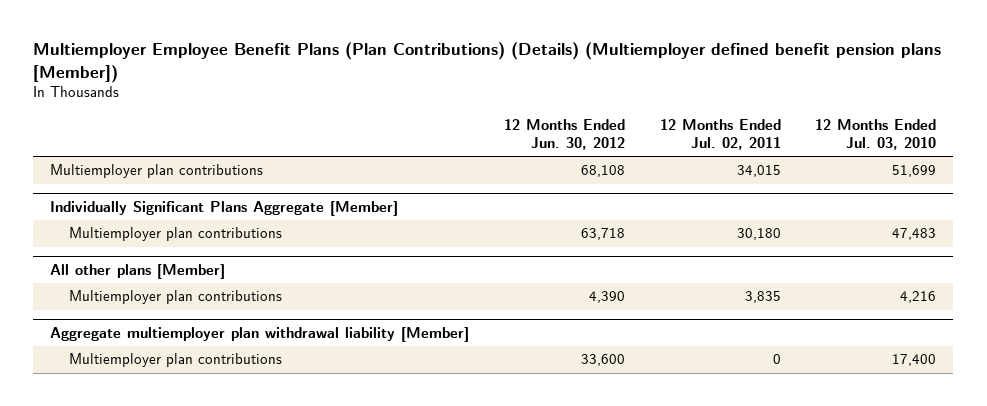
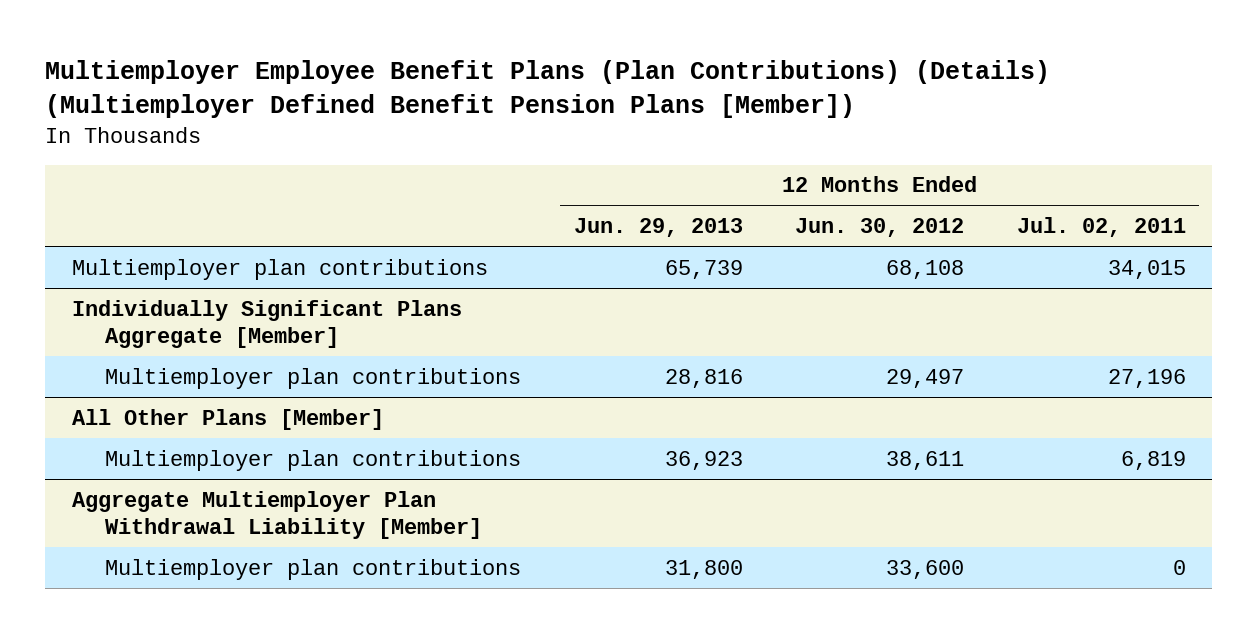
[33,42,942,83] Multiemployer Employee Benefit Plans (Plan Contributions) (Details) (Multiemployer defined benefit pension plans [Member]) -> [45,60,1051,119] Multiemployer Employee Benefit Plans (Plan Contributions) (Details) (Multiemployer Defined Benefit Pension Plans [Member])
[815,118,937,151] 12 Months Ended Jul. 03, 2010 -> none
none -> [573,218,743,238] Jun. 29, 2013
[581,228,626,241] 63,718 -> [886,368,965,388] 29,497
[736,228,781,241] 30,180 -> [1107,368,1186,388] 27,196
[50,263,226,279] All other plans [Member] -> [71,408,384,430] All Other Plans [Member]
[589,291,626,304] 4,390 -> [886,450,965,470] 38,611
[744,291,781,304] 3,835 -> [1120,450,1186,470] 6,819
[50,326,470,342] Aggregate multiemployer plan withdrawal liability [Member] -> [71,490,482,540] Aggregate Multiemployer Plan Withdrawal Liability [Member]

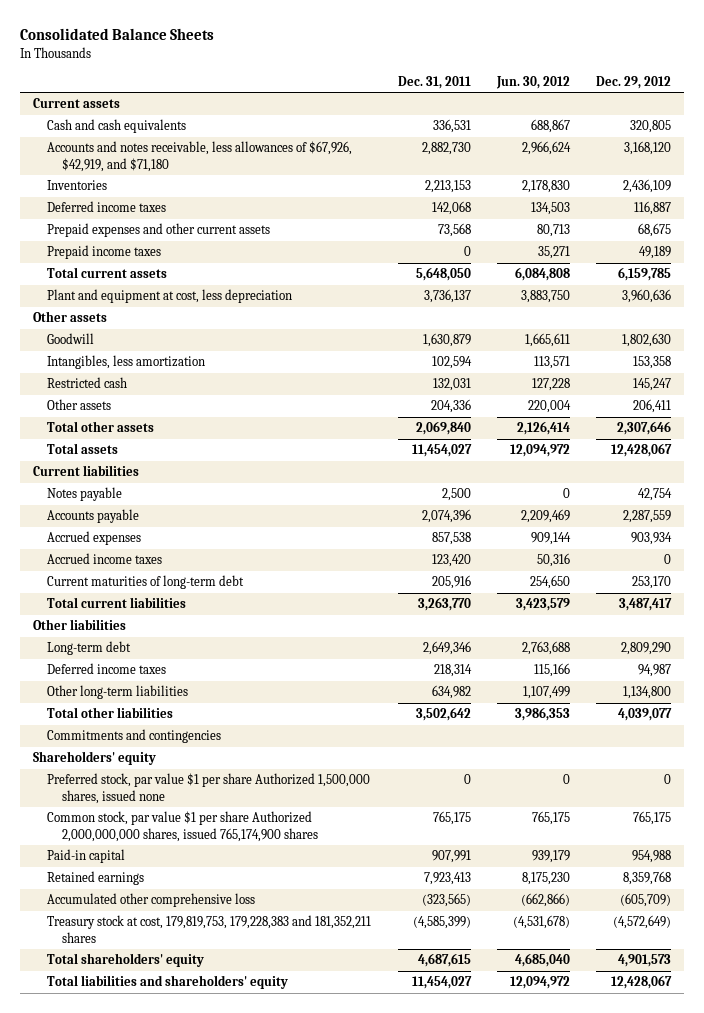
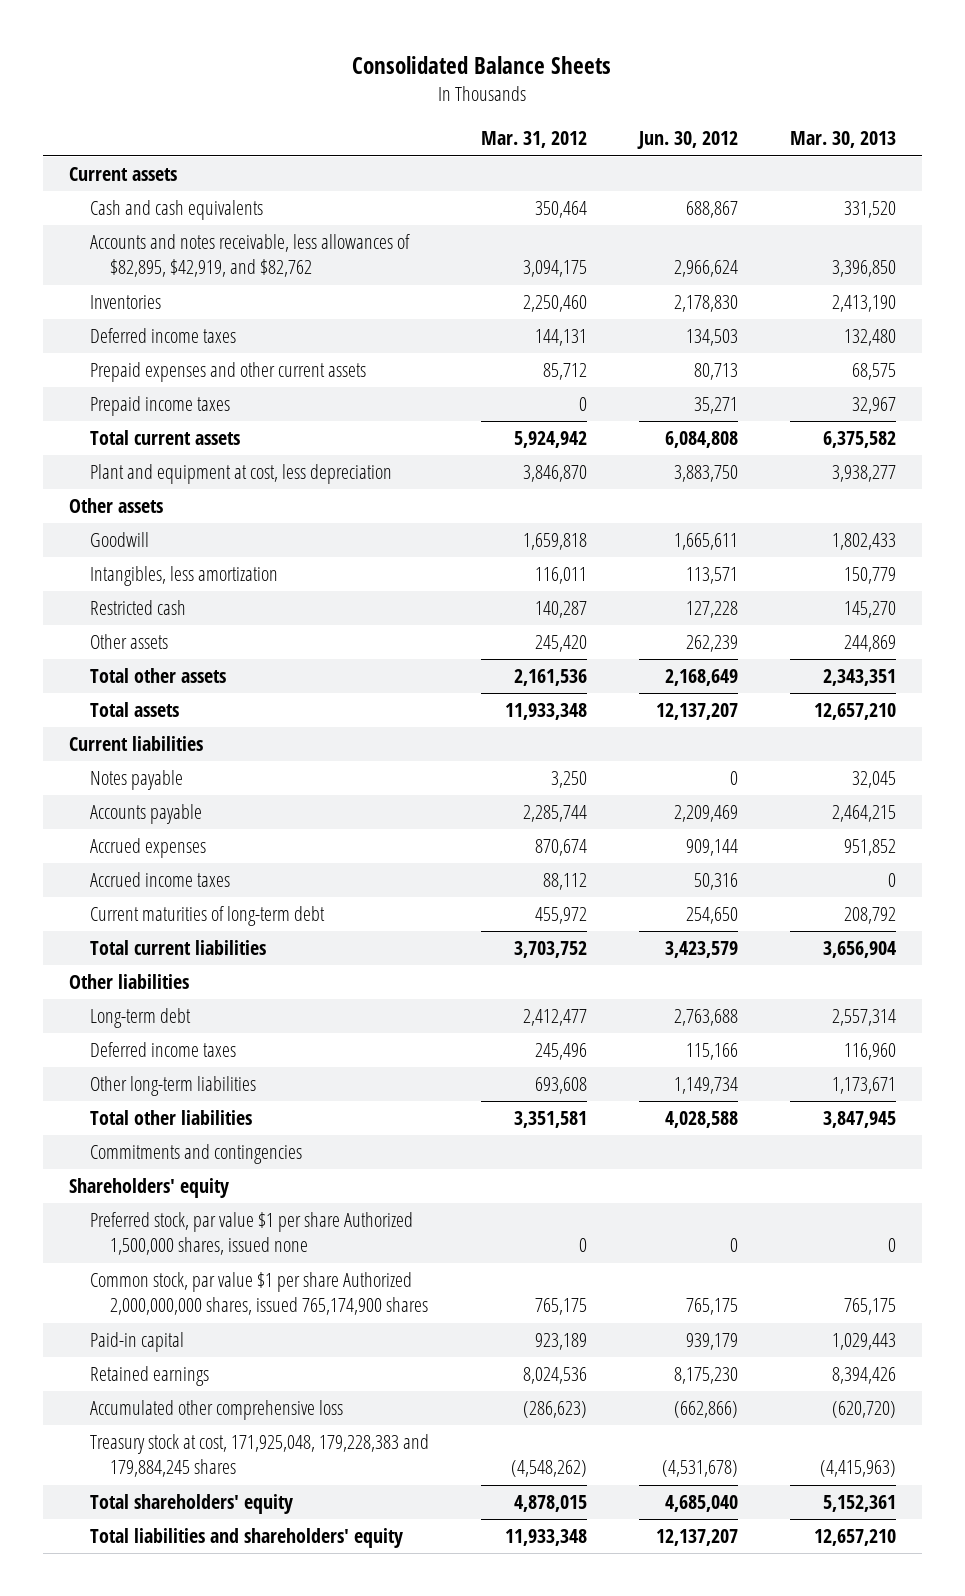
[397,75,471,89] Dec. 31, 2011 -> none
[595,75,671,89] Dec. 29, 2012 -> none
none -> [480,131,587,149] Mar. 31, 2012
none -> [789,131,896,149] Mar. 30, 2013
[47,141,353,173] Accounts and notes receivable, less allowances of $67,926, $42,919, and $71,180 -> [89,234,410,278] Accounts and notes receivable, less allowances of $82,895, $42,919, and $82,762
[527,400,571,414] 220,004 -> [685,635,738,653] 262,239
[516,421,570,436] 2,126,414 -> [664,669,738,687] 2,168,649
[509,444,570,458] 12,094,972 -> [655,703,738,721] 12,137,207
[522,686,570,700] 1,107,499 -> [673,1077,738,1095] 1,149,734
[514,707,570,722] 3,986,353 -> [664,1111,738,1129] 4,028,588
[47,915,372,944] Treasury stock at cost, 179,819,753, 179,228,383 and 181,352,211 shares -> [89,1434,429,1478] Treasury stock at cost, 171,925,048, 179,228,383 and 179,884,245 shares
[509,976,570,990] 12,094,972 -> [655,1529,738,1547] 12,137,207

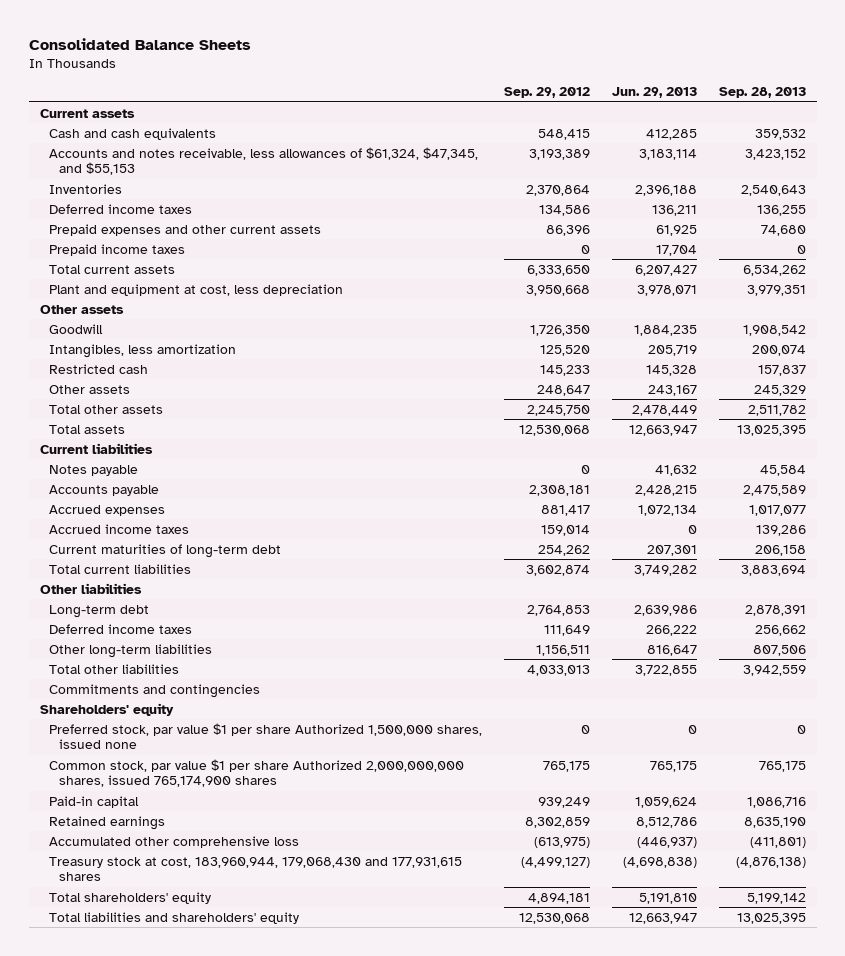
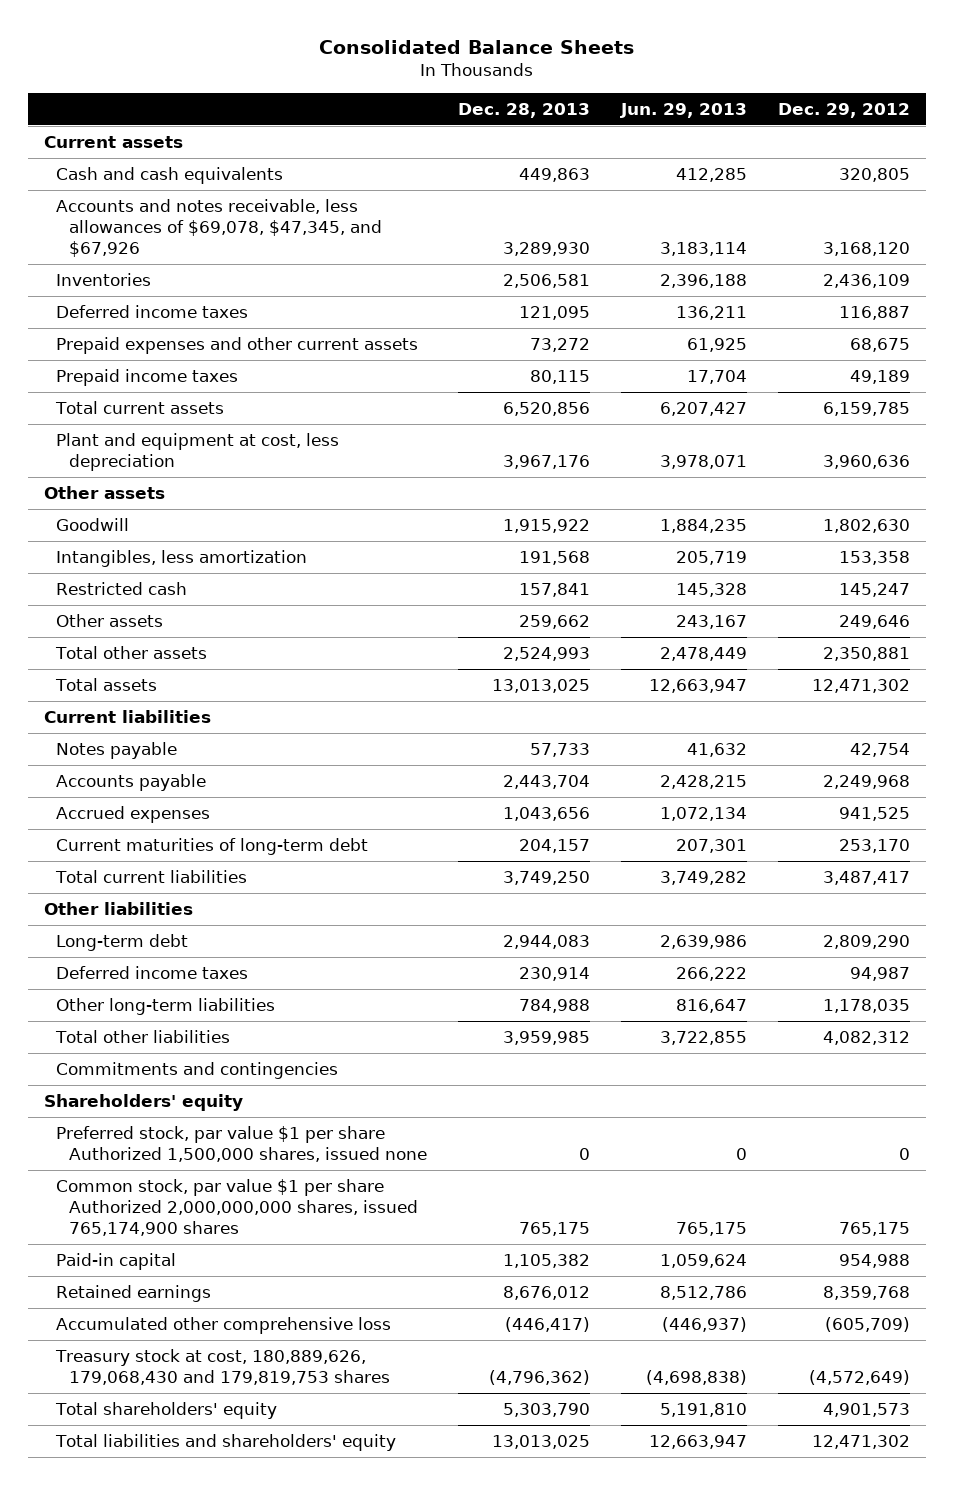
[504,87,591,99] Sep. 29, 2012 -> none
[718,87,806,99] Sep. 28, 2013 -> none
none -> [457,102,590,118] Dec. 28, 2013
none -> [778,102,911,118] Dec. 29, 2012
[49,146,479,176] Accounts and notes receivable, less allowances of $61,324, $47,345, and $55,153 -> [56,199,382,258] Accounts and notes receivable, less allowances of $69,078, $47,345, and $67,926
[49,523,190,534] Accrued income taxes -> none
[49,856,463,882] Treasury stock at cost, 183,960,944, 179,068,430 and 177,931,615 shares -> [55,1349,390,1386] Treasury stock at cost, 180,889,626, 179,068,430 and 179,819,753 shares

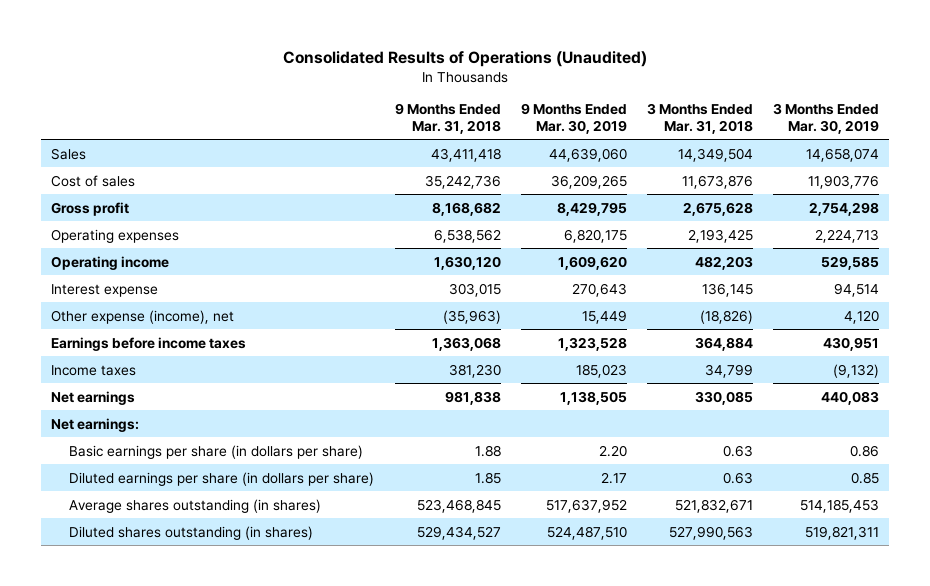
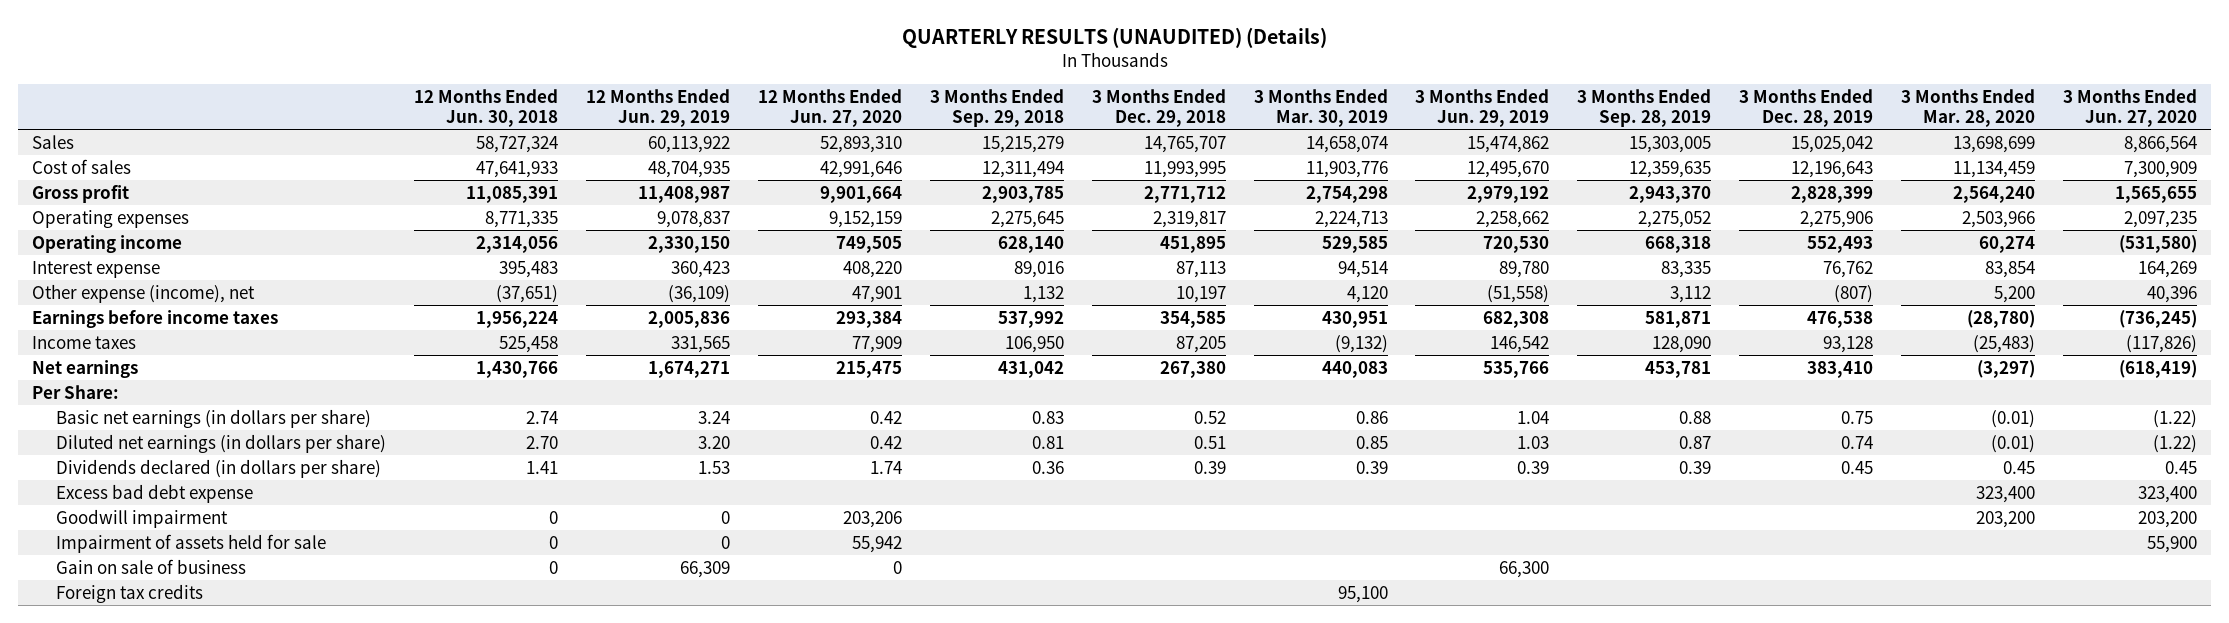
[282,50,647,67] Consolidated Results of Operations (Unaudited) -> [901,27,1327,49] QUARTERLY RESULTS (UNAUDITED) (Details)
[394,103,501,134] 9 Months Ended Mar. 31, 2018 -> none
[520,103,627,134] 9 Months Ended Mar. 30, 2019 -> none
[646,103,753,134] 3 Months Ended Mar. 31, 2018 -> none
none -> [414,88,559,127] 12 Months Ended Jun. 30, 2018
none -> [586,88,731,127] 12 Months Ended Jun. 29, 2019
none -> [757,88,902,127] 12 Months Ended Jun. 27, 2020
none -> [929,88,1064,127] 3 Months Ended Sep. 29, 2018
none -> [1091,88,1226,127] 3 Months Ended Dec. 29, 2018
none -> [1415,88,1550,127] 3 Months Ended Jun. 29, 2019
none -> [1577,88,1712,127] 3 Months Ended Sep. 28, 2019
none -> [1739,88,1874,127] 3 Months Ended Dec. 28, 2019
none -> [1900,88,2035,127] 3 Months Ended Mar. 28, 2020
none -> [2062,88,2197,127] 3 Months Ended Jun. 27, 2020
[69,498,322,513] Average shares outstanding (in shares) -> none
[69,525,314,540] Diluted shares outstanding (in shares) -> none
[50,417,139,432] Net earnings: -> [32,384,120,399] Per Share:
[69,444,364,459] Basic earnings per share (in dollars per share) -> [56,408,372,428] Basic net earnings (in dollars per share)
[69,471,375,486] Diluted earnings per share (in dollars per share) -> [56,433,387,453] Diluted net earnings (in dollars per share)
none -> [56,458,382,478] Dividends declared (in dollars per share)
none -> [56,483,254,503] Excess bad debt expense
none -> [56,508,229,528] Goodwill impairment
none -> [56,533,327,553] Impairment of assets held for sale
none -> [56,558,247,574] Gain on sale of business
none -> [56,583,204,603] Foreign tax credits

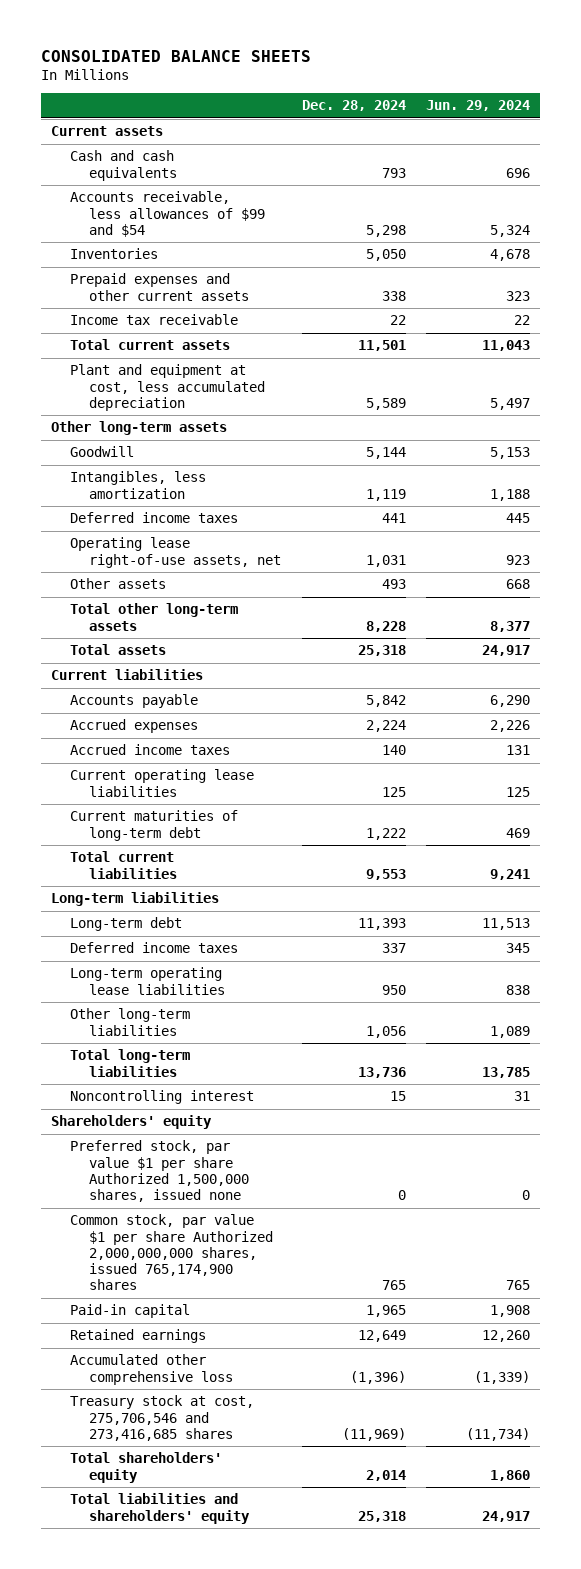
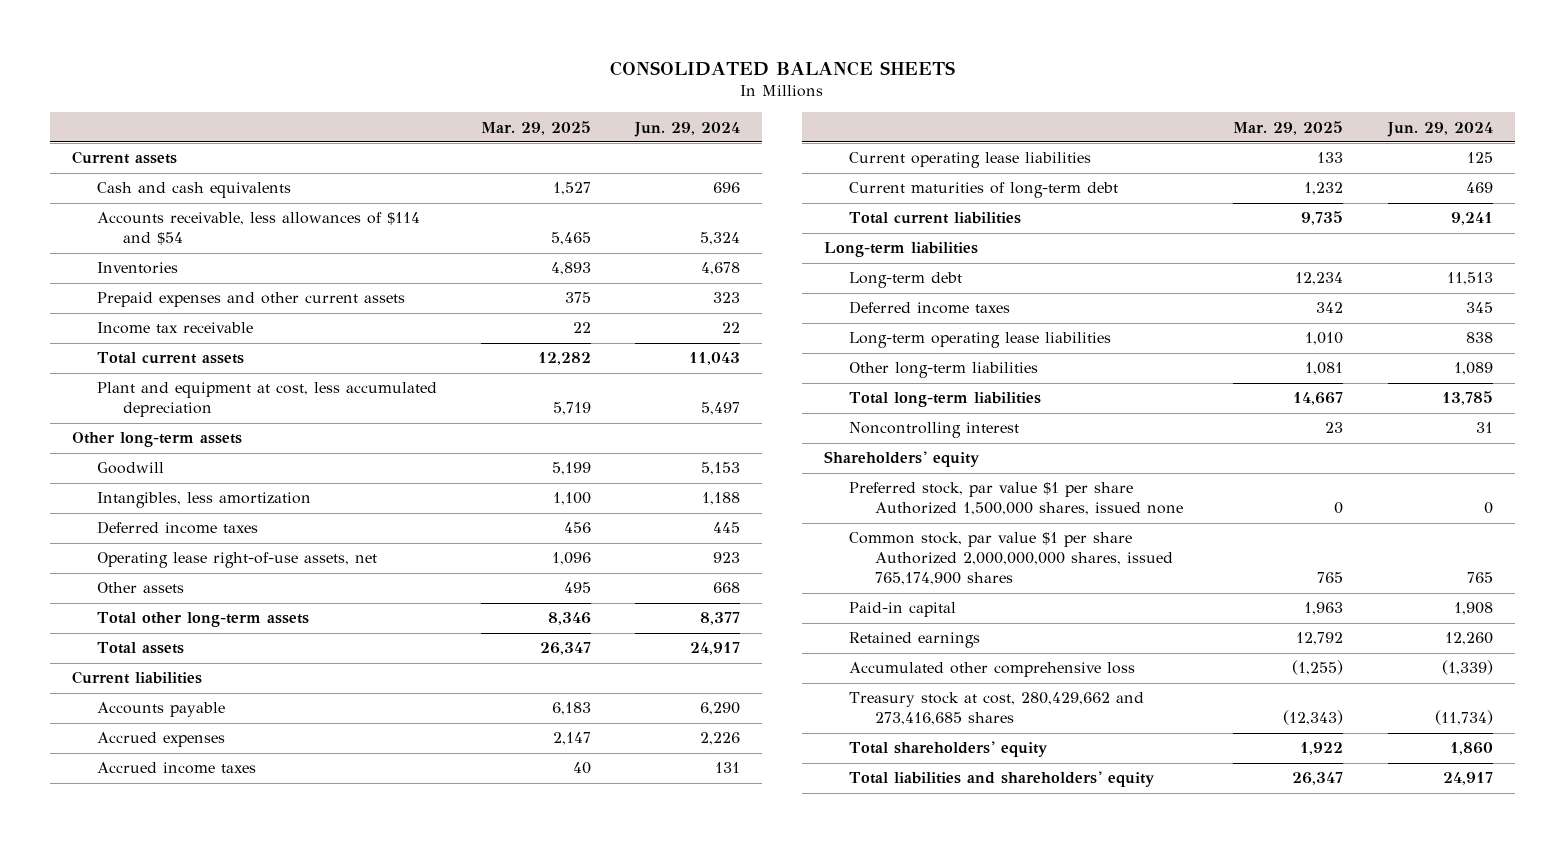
[301,100,406,112] Dec. 28, 2024 -> none
none -> [481,120,592,135] Mar. 29, 2025
[70,191,266,237] Accounts receivable, less allowances of $99 and $54 -> [97,212,421,246] Accounts receivable, less allowances of $114 and $54
[70,1395,255,1441] Treasury stock at cost, 275,706,546 and 273,416,685 shares -> [849,692,1145,726] Treasury stock at cost, 280,429,662 and 273,416,685 shares

